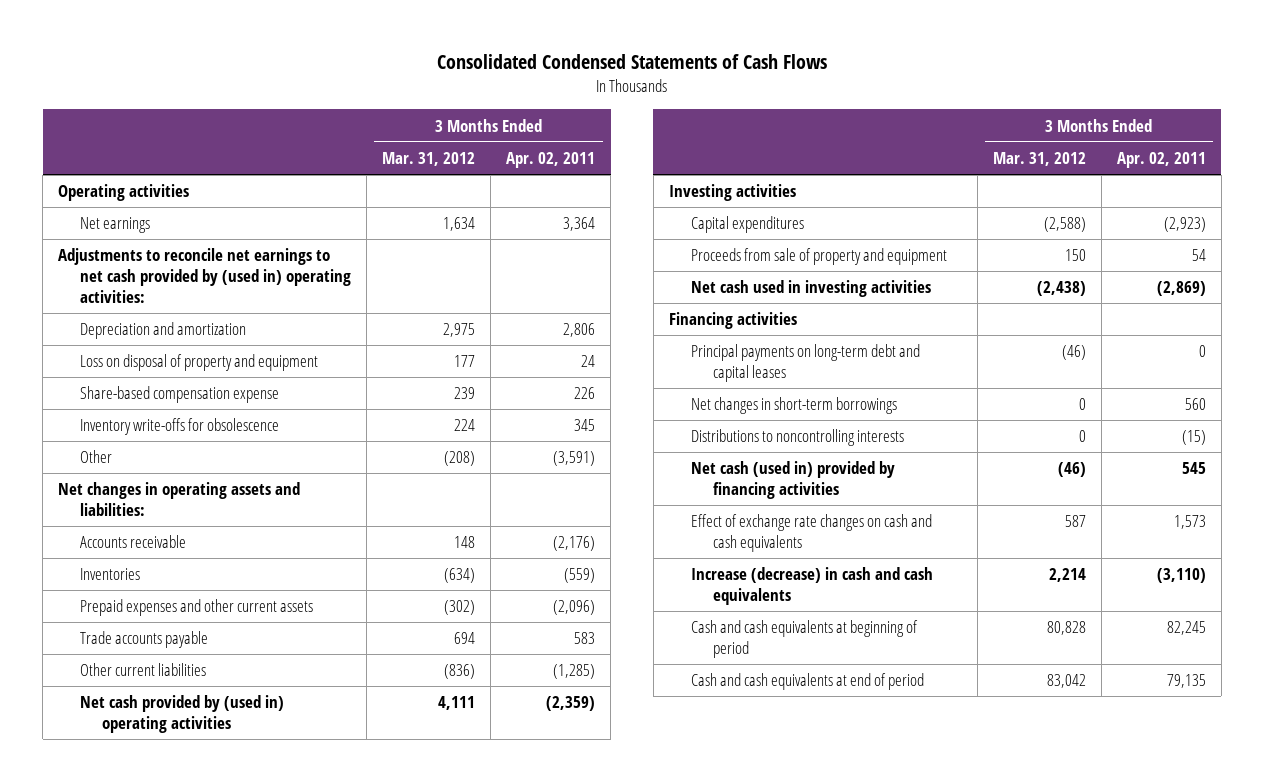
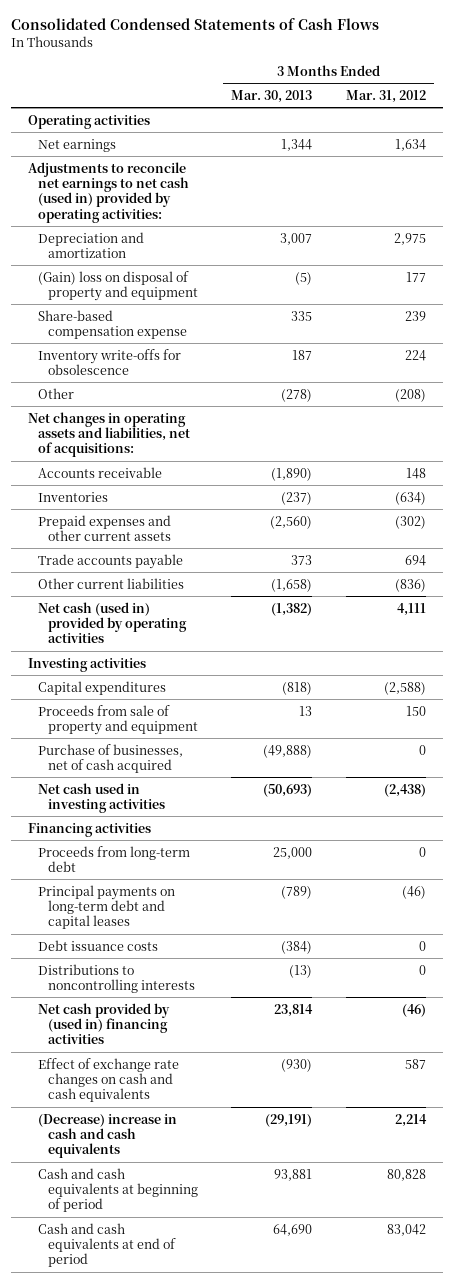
[506,152,596,169] Apr. 02, 2011 -> none
none -> [231,89,313,103] Mar. 30, 2013
[58,248,352,304] Adjustments to reconcile net earnings to net cash provided by (used in) operating activities: -> [27,161,189,223] Adjustments to reconcile net earnings to net cash (used in) provided by operating activities:
[80,354,319,372] Loss on disposal of property and equipment -> [37,270,198,301] (Gain) loss on disposal of property and equipment
[58,482,301,517] Net changes in operating assets and liabilities: -> [27,411,190,458] Net changes in operating assets and liabilities, net of acquisitions:
[80,695,285,734] Net cash provided by (used in) operating activities -> [37,601,187,644] Net cash (used in) provided by operating activities
none -> [37,743,183,773] Purchase of businesses, net of cash acquired
none -> [37,845,190,872] Proceeds from long-term debt
[690,397,897,415] Net changes in short-term borrowings -> none
none -> [37,939,158,951] Debt issuance costs
[690,461,895,500] Net cash (used in) provided by financing activities -> [37,1002,170,1045] Net cash provided by (used in) financing activities
[690,567,933,606] Increase (decrease) in cash and cash equivalents -> [37,1113,177,1159] (Decrease) increase in cash and cash equivalents

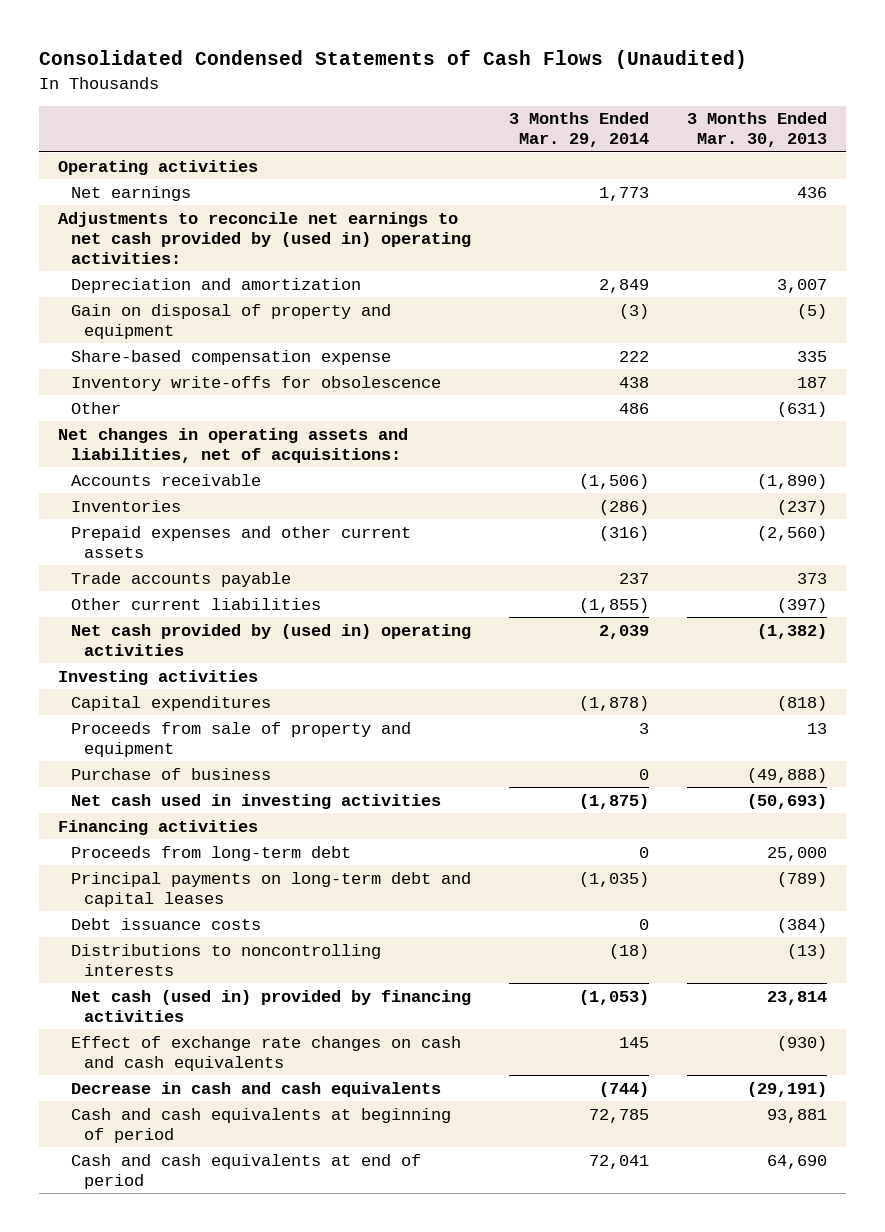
[11,18,380,31] Consolidated Condensed Statements of Cash Flows -> [38,50,747,70] Consolidated Condensed Statements of Cash Flows (Unaudited)
[346,89,427,103] Mar. 31, 2012 -> none
none -> [509,112,650,148] 3 Months Ended Mar. 29, 2014
[281,138,313,151] 1,344 -> [797,186,828,198] 436
[27,161,189,223] Adjustments to reconcile net earnings to net cash (used in) provided by operating activities: -> [58,211,471,264] Adjustments to reconcile net earnings to net cash provided by (used in) operating activities:
[37,270,198,301] (Gain) loss on disposal of property and equipment -> [70,303,391,339] Gain on disposal of property and equipment
[281,388,313,402] (278) -> [777,401,828,417] (631)
[271,578,313,592] (1,658) -> [777,597,828,613] (397)
[37,601,187,644] Net cash (used in) provided by operating activities -> [70,623,471,656] Net cash provided by (used in) operating activities
[37,743,183,773] Purchase of businesses, net of cash acquired -> [70,767,271,780] Purchase of business
[37,1002,170,1045] Net cash provided by (used in) financing activities -> [70,989,471,1022] Net cash (used in) provided by financing activities
[37,1113,177,1159] (Decrease) increase in cash and cash equivalents -> [70,1081,441,1097] Decrease in cash and cash equivalents

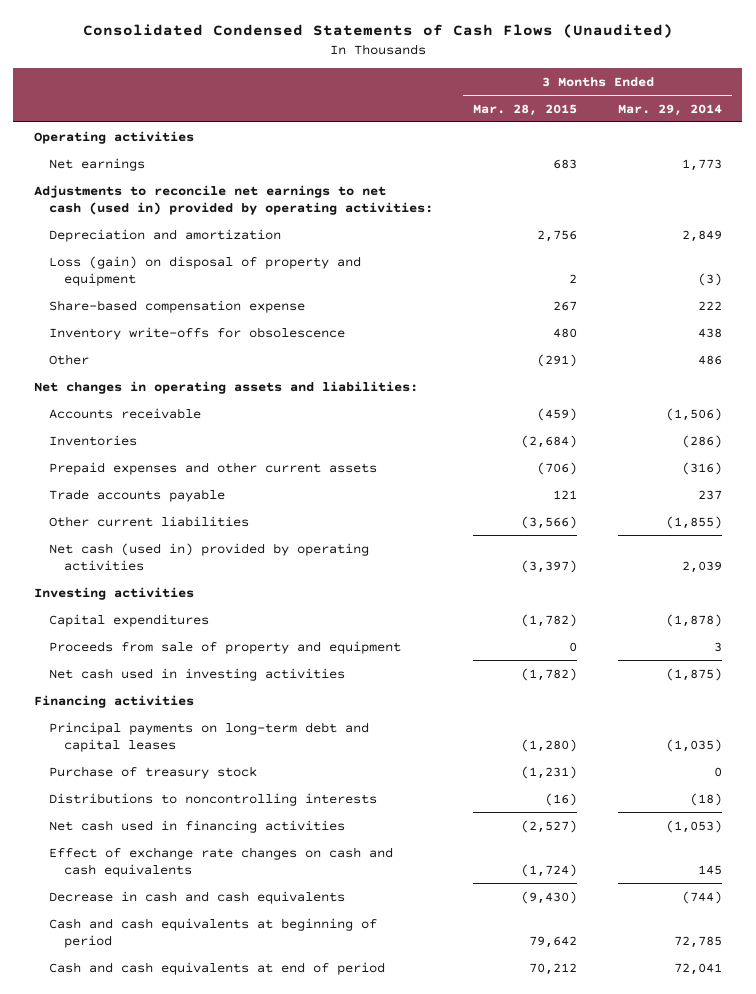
[687,112,828,148] 3 Months Ended Mar. 30, 2013 -> none
none -> [473,103,578,116] Mar. 28, 2015
[58,211,471,264] Adjustments to reconcile net earnings to net cash provided by (used in) operating activities: -> [33,184,433,215] Adjustments to reconcile net earnings to net cash (used in) provided by operating activities:
[70,303,391,339] Gain on disposal of property and equipment -> [48,255,361,286] Loss (gain) on disposal of property and equipment
[58,427,409,463] Net changes in operating assets and liabilities, net of acquisitions: -> [33,380,418,394] Net changes in operating assets and liabilities:
[70,623,471,656] Net cash provided by (used in) operating activities -> [48,542,369,571] Net cash (used in) provided by operating activities
[70,767,271,780] Purchase of business -> none
[70,845,351,861] Proceeds from long-term debt -> none
[70,917,261,930] Debt issuance costs -> none
none -> [48,765,257,779] Purchase of treasury stock
[70,989,471,1022] Net cash (used in) provided by financing activities -> [48,819,345,833] Net cash used in financing activities

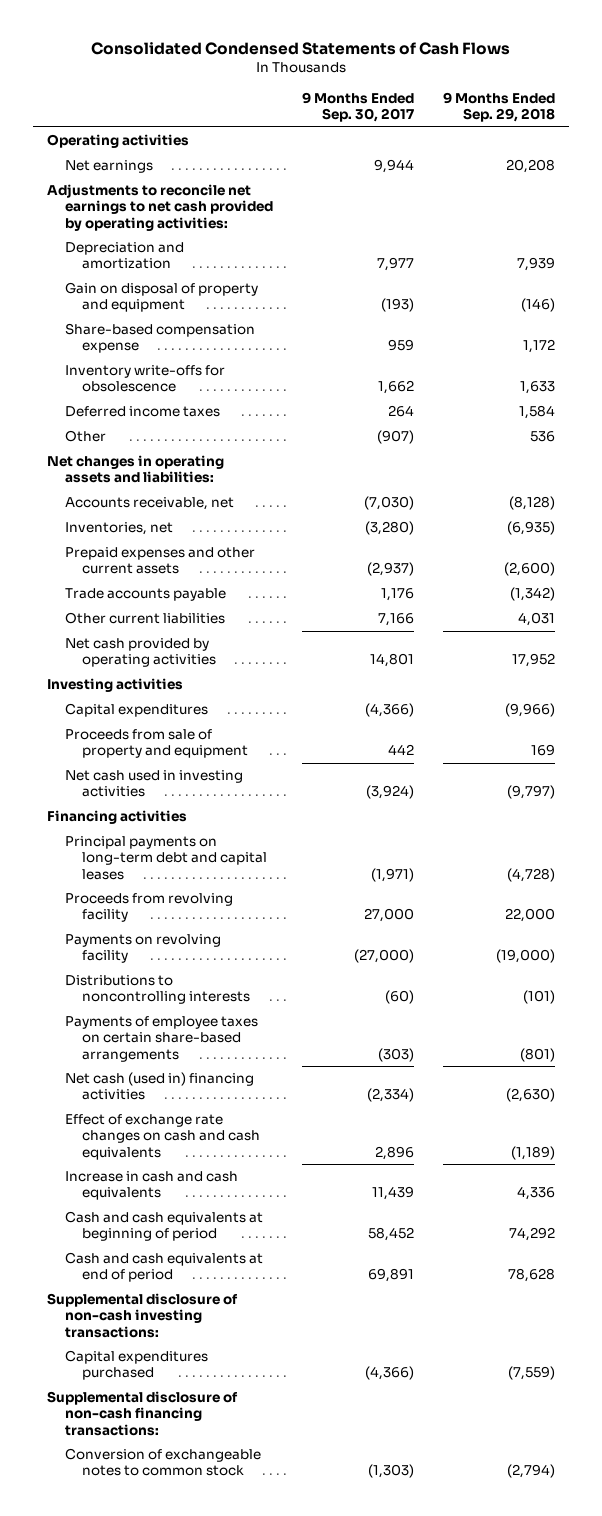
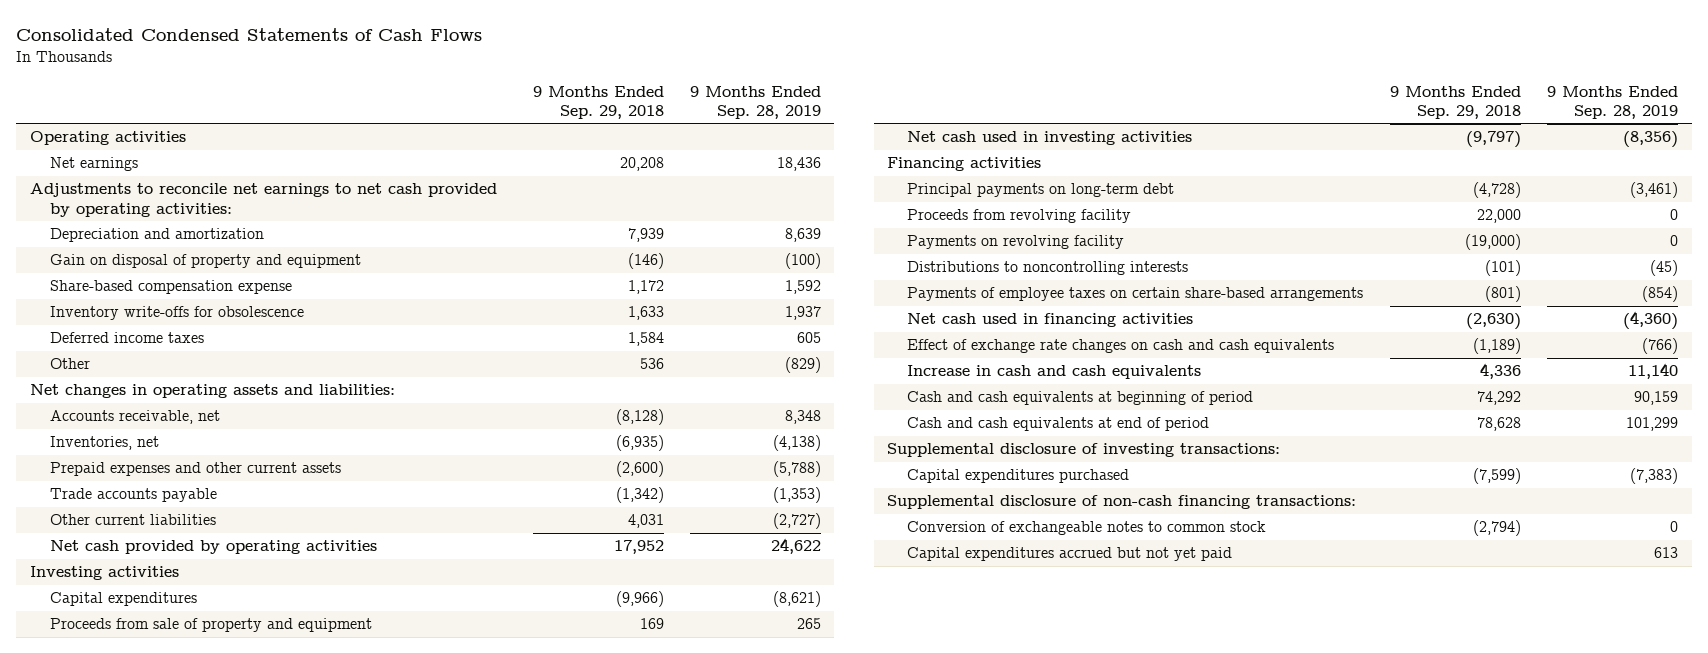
[301,92,414,123] 9 Months Ended Sep. 30, 2017 -> none
none -> [690,85,822,119] 9 Months Ended Sep. 28, 2019
[64,836,267,880] Principal payments on long-term debt and capital leases -> [907,183,1175,198] Principal payments on long-term debt
[64,1072,254,1101] Net cash (used in) financing activities -> [907,313,1194,328] Net cash used in financing activities
[47,1293,239,1338] Supplemental disclosure of non-cash investing transactions: -> [887,443,1281,458] Supplemental disclosure of investing transactions:
[507,1366,555,1381] (7,559) -> [1472,468,1521,485] (7,599)
none -> [907,547,1233,562] Capital expenditures accrued but not yet paid

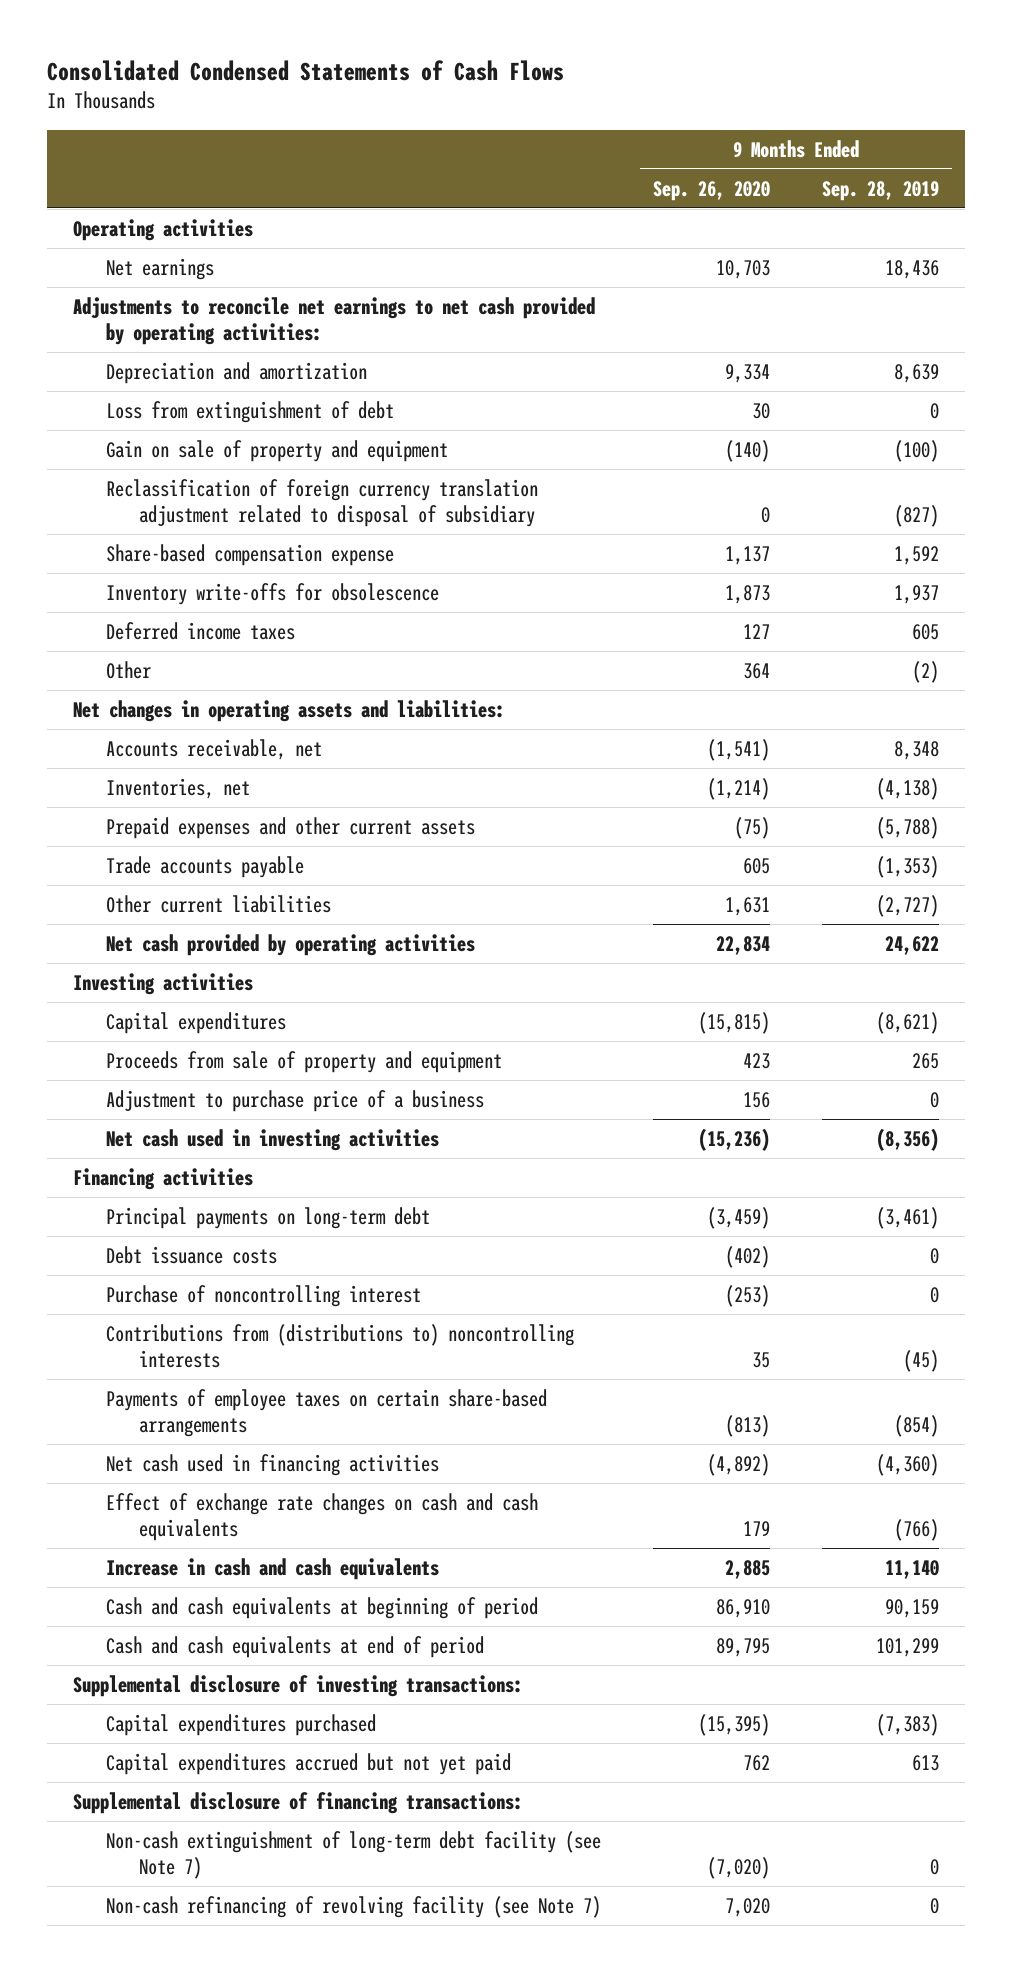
[532,85,664,119] 9 Months Ended Sep. 29, 2018 -> none
none -> [652,180,770,201] Sep. 26, 2020
none -> [105,400,394,423] Loss from extinguishment of debt
[50,254,362,269] Gain on disposal of property and equipment -> [105,439,448,462] Gain on sale of property and equipment
none -> [105,478,538,528] Reclassification of foreign currency translation adjustment related to disposal of subsidiary
[785,357,822,374] (829) -> [911,660,939,683] (2)
none -> [105,1089,484,1112] Adjustment to purchase price of a business
[907,209,1132,224] Proceeds from revolving facility -> none
[907,235,1125,250] Payments on revolving facility -> none
none -> [105,1245,277,1264] Debt issuance costs
none -> [105,1284,421,1307] Purchase of noncontrolling interest
[907,261,1189,276] Distributions to noncontrolling interests -> [105,1323,574,1369] Contributions from (distributions to) noncontrolling interests
[887,495,1357,510] Supplemental disclosure of non-cash financing transactions: -> none
[907,521,1267,536] Conversion of exchangeable notes to common stock -> none
none -> [72,1791,523,1814] Supplemental disclosure of financing transactions:
none -> [105,1830,601,1880] Non-cash extinguishment of long-term debt facility (see Note 7)
none -> [105,1895,601,1918] Non-cash refinancing of revolving facility (see Note 7)

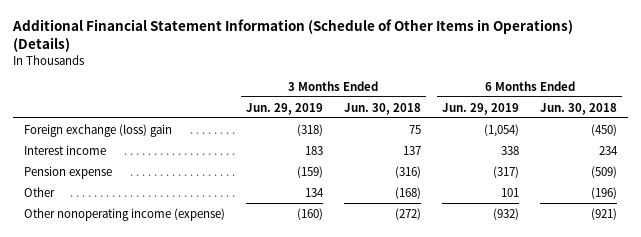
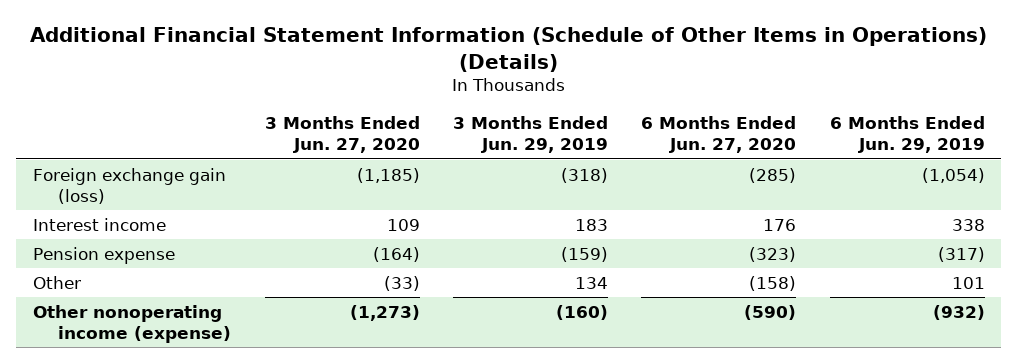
[343,102,421,115] Jun. 30, 2018 -> none
[540,102,618,115] Jun. 30, 2018 -> none
none -> [264,115,420,154] 3 Months Ended Jun. 27, 2020
none -> [641,115,797,154] 6 Months Ended Jun. 27, 2020
[23,123,172,137] Foreign exchange (loss) gain -> [32,167,226,205] Foreign exchange gain (loss)

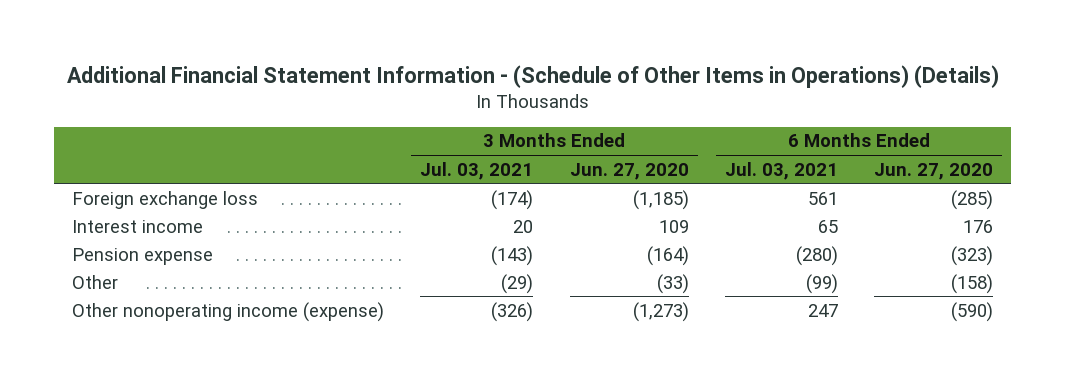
[29,27,987,72] Additional Financial Statement Information (Schedule of Other Items in Operations) (Details) -> [66,64,999,88] Additional Financial Statement Information - (Schedule of Other Items in Operations) (Details)
[452,115,608,154] 3 Months Ended Jun. 29, 2019 -> none
[829,115,985,154] 6 Months Ended Jun. 29, 2019 -> none
none -> [420,161,534,180] Jul. 03, 2021
none -> [724,161,838,180] Jul. 03, 2021
[32,167,226,205] Foreign exchange gain (loss) -> [72,190,259,209] Foreign exchange loss

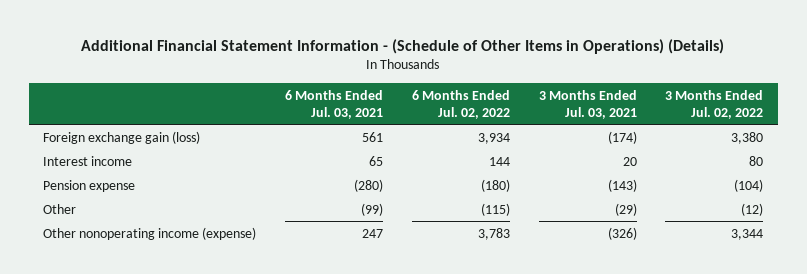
[569,162,689,180] Jun. 27, 2020 -> none
[874,162,994,180] Jun. 27, 2020 -> none
none -> [411,89,510,119] 6 Months Ended Jul. 02, 2022
none -> [665,89,764,119] 3 Months Ended Jul. 02, 2022
[72,190,259,209] Foreign exchange loss -> [43,130,201,144] Foreign exchange gain (loss)

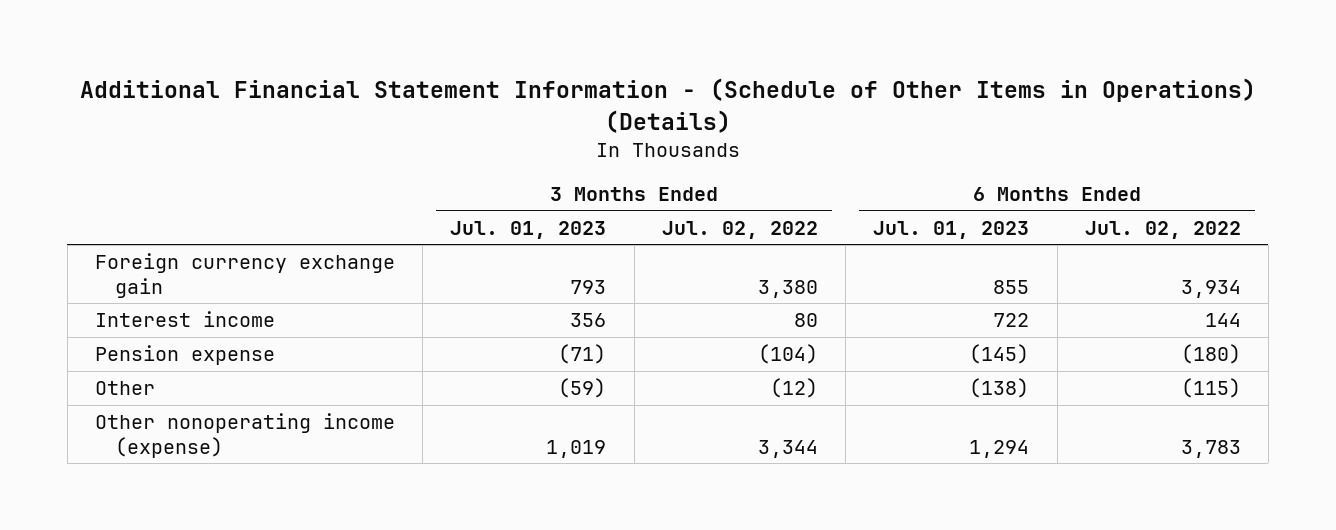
[285,89,384,119] 6 Months Ended Jul. 03, 2021 -> none
[538,89,637,119] 3 Months Ended Jul. 03, 2021 -> none
none -> [450,220,607,239] Jul. 01, 2023
none -> [873,220,1030,239] Jul. 01, 2023
[43,130,201,144] Foreign exchange gain (loss) -> [94,253,395,298] Foreign currency exchange gain

